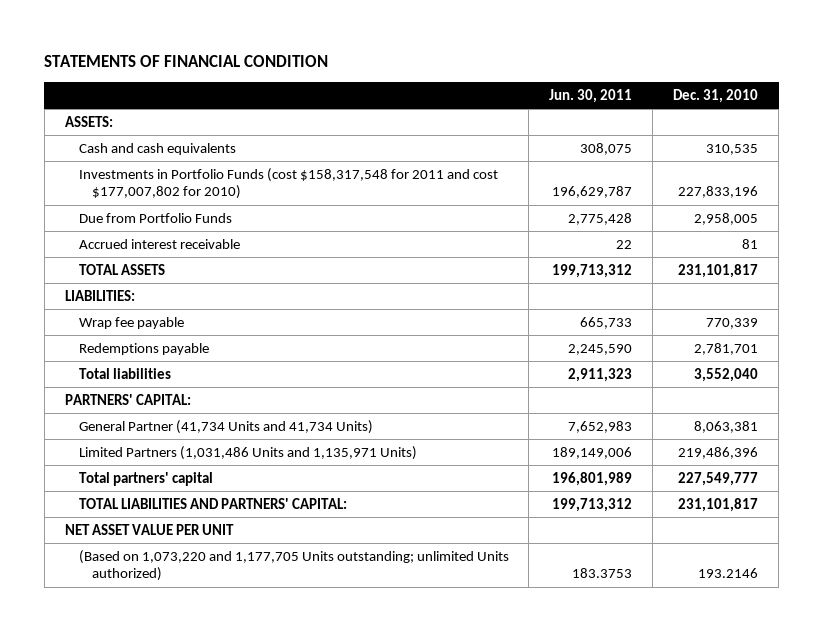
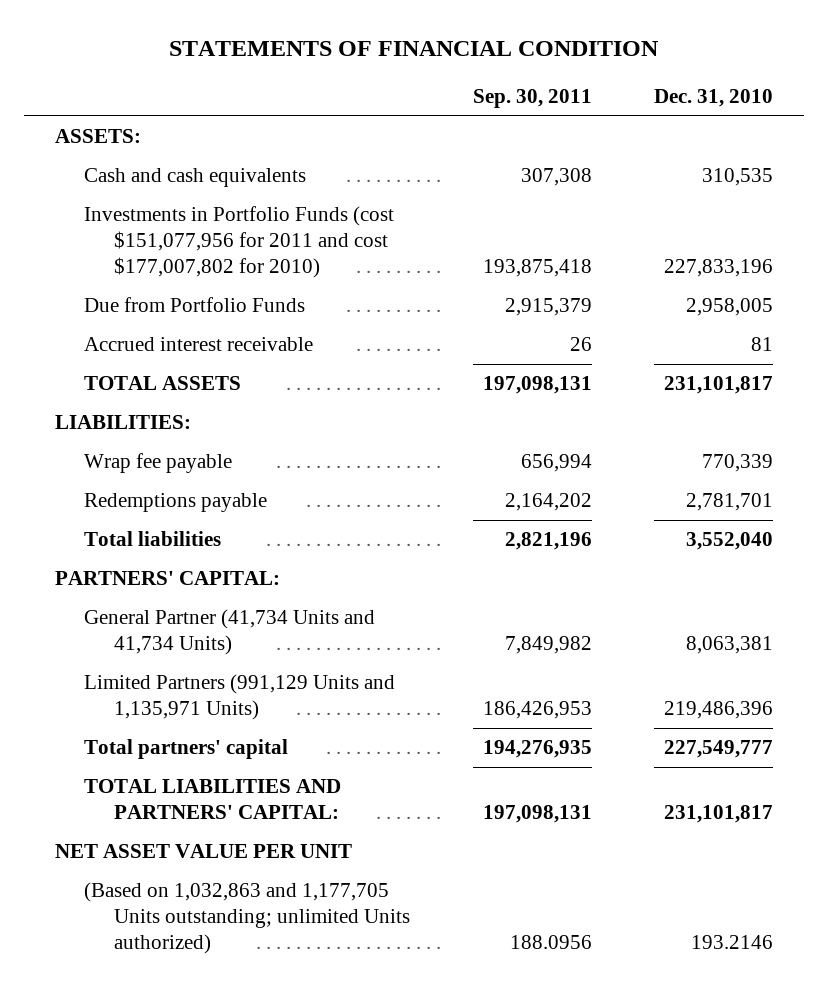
[549,88,633,103] Jun. 30, 2011 -> none
none -> [472,89,592,109] Sep. 30, 2011
[78,167,498,200] Investments in Portfolio Funds (cost $158,317,548 for 2011 and cost $177,007,802 for 2010) -> [84,206,395,279] Investments in Portfolio Funds (cost $151,077,956 for 2011 and cost $177,007,802 for 2010)
[78,445,417,460] Limited Partners (1,031,486 Units and 1,135,971 Units) -> [84,674,396,721] Limited Partners (991,129 Units and 1,135,971 Units)
[78,549,509,582] (Based on 1,073,220 and 1,177,705 Units outstanding; unlimited Units authorized) -> [84,882,411,955] (Based on 1,032,863 and 1,177,705 Units outstanding; unlimited Units authorized)

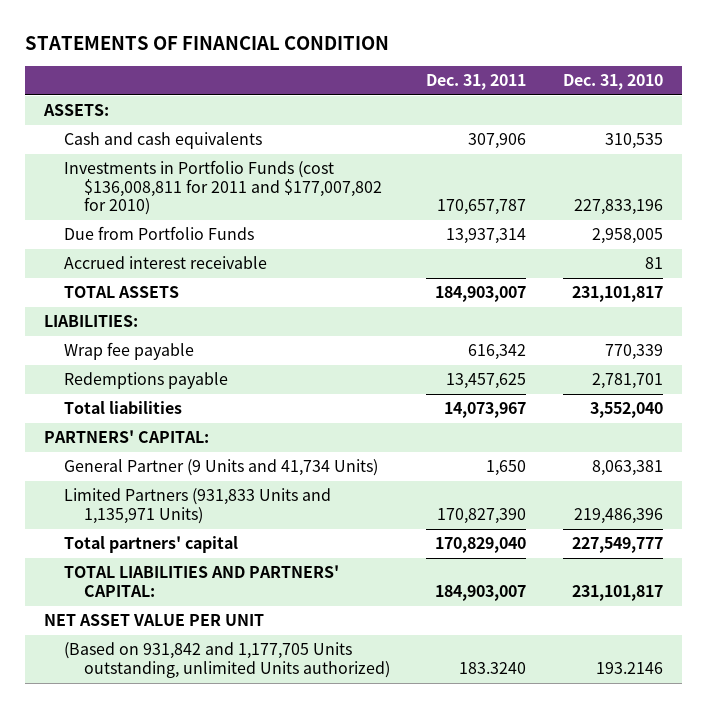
[472,89,592,109] Sep. 30, 2011 -> none
none -> [426,74,527,91] Dec. 31, 2011
[84,206,395,279] Investments in Portfolio Funds (cost $151,077,956 for 2011 and cost $177,007,802 for 2010) -> [63,160,382,216] Investments in Portfolio Funds (cost $136,008,811 for 2011 and $177,007,802 for 2010)
[84,609,376,656] General Partner (41,734 Units and 41,734 Units) -> [63,459,378,477] General Partner (9 Units and 41,734 Units)
[84,674,396,721] Limited Partners (991,129 Units and 1,135,971 Units) -> [63,488,331,524] Limited Partners (931,833 Units and 1,135,971 Units)
[84,882,411,955] (Based on 1,032,863 and 1,177,705 Units outstanding; unlimited Units authorized) -> [63,642,390,678] (Based on 931,842 and 1,177,705 Units outstanding, unlimited Units authorized)

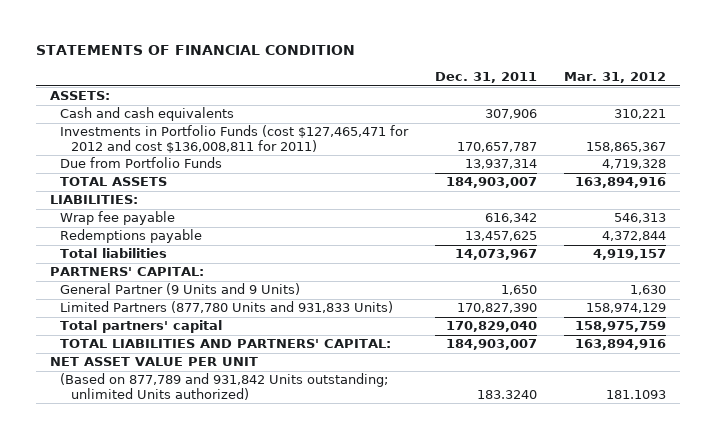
[563,74,664,91] Dec. 31, 2010 -> none
none -> [564,72,667,84] Mar. 31, 2012
[63,160,382,216] Investments in Portfolio Funds (cost $136,008,811 for 2011 and $177,007,802 for 2010) -> [60,125,410,153] Investments in Portfolio Funds (cost $127,465,471 for 2012 and cost $136,008,811 for 2011)
[63,256,267,270] Accrued interest receivable -> none
[63,459,378,477] General Partner (9 Units and 41,734 Units) -> [60,283,301,296] General Partner (9 Units and 9 Units)
[63,488,331,524] Limited Partners (931,833 Units and 1,135,971 Units) -> [60,301,394,314] Limited Partners (877,780 Units and 931,833 Units)
[63,642,390,678] (Based on 931,842 and 1,177,705 Units outstanding, unlimited Units authorized) -> [60,373,389,400] (Based on 877,789 and 931,842 Units outstanding; unlimited Units authorized)

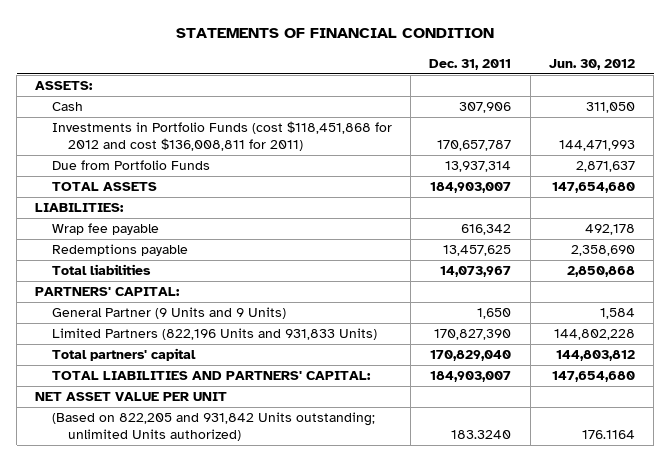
[564,72,667,84] Mar. 31, 2012 -> none
none -> [548,58,635,70] Jun. 30, 2012
[60,107,235,122] Cash and cash equivalents -> [51,102,83,112] Cash
[60,125,410,153] Investments in Portfolio Funds (cost $127,465,471 for 2012 and cost $136,008,811 for 2011) -> [51,121,392,152] Investments in Portfolio Funds (cost $118,451,868 for 2012 and cost $136,008,811 for 2011)
[60,301,394,314] Limited Partners (877,780 Units and 931,833 Units) -> [51,328,377,341] Limited Partners (822,196 Units and 931,833 Units)
[60,373,389,400] (Based on 877,789 and 931,842 Units outstanding; unlimited Units authorized) -> [51,412,375,442] (Based on 822,205 and 931,842 Units outstanding; unlimited Units authorized)

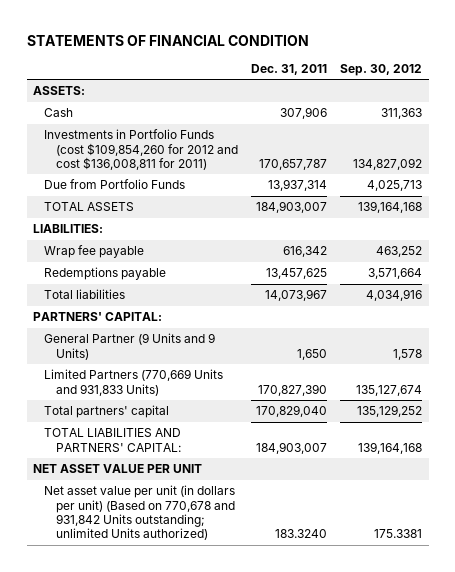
[548,58,635,70] Jun. 30, 2012 -> none
none -> [339,63,422,76] Sep. 30, 2012
[51,121,392,152] Investments in Portfolio Funds (cost $118,451,868 for 2012 and cost $136,008,811 for 2011) -> [44,129,238,170] Investments in Portfolio Funds (cost $109,854,260 for 2012 and cost $136,008,811 for 2011)
[51,328,377,341] Limited Partners (822,196 Units and 931,833 Units) -> [44,369,224,396] Limited Partners (770,669 Units and 931,833 Units)
[51,412,375,442] (Based on 822,205 and 931,842 Units outstanding; unlimited Units authorized) -> [44,485,236,541] Net asset value per unit (in dollars per unit) (Based on 770,678 and 931,842 Units outstanding; unlimited Units authorized)

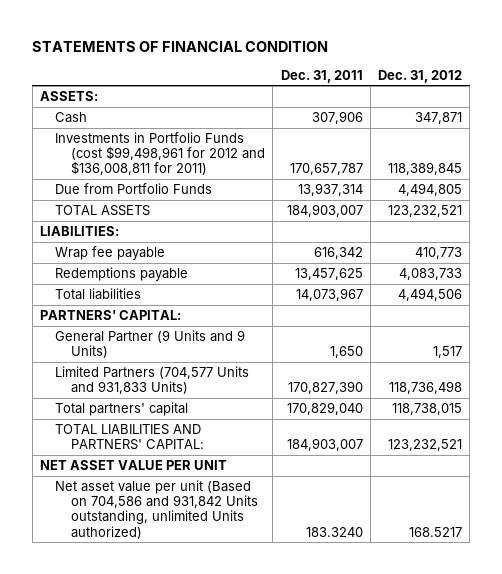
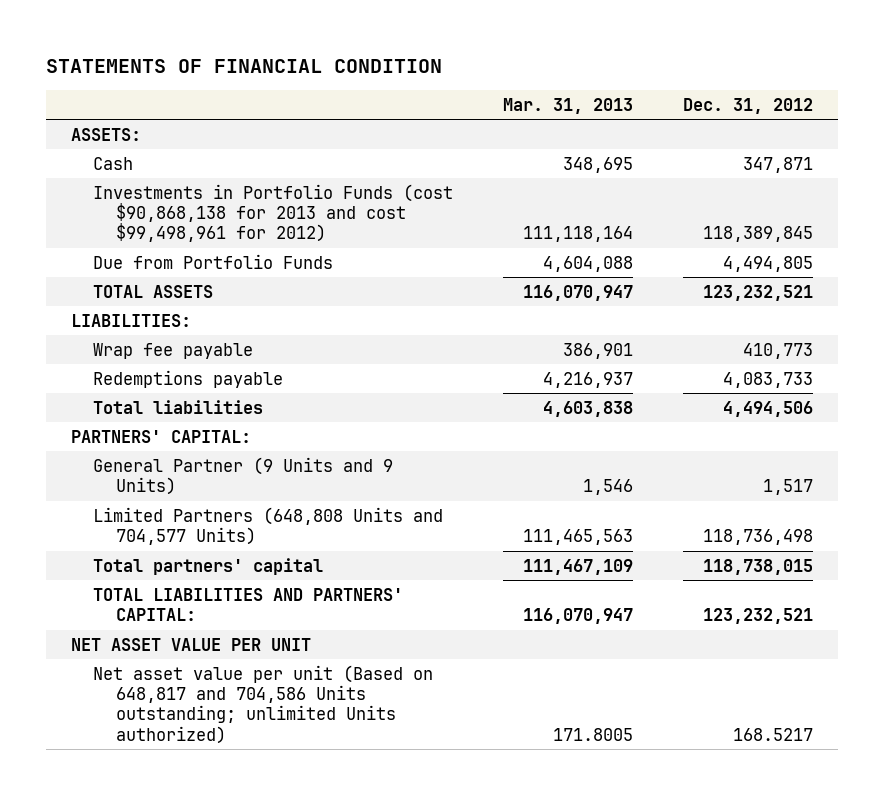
[280,69,363,83] Dec. 31, 2011 -> none
none -> [503,97,634,114] Mar. 31, 2013
[55,131,265,176] Investments in Portfolio Funds (cost $99,498,961 for 2012 and $136,008,811 for 2011) -> [93,183,454,243] Investments in Portfolio Funds (cost $90,868,138 for 2013 and cost $99,498,961 for 2012)
[55,365,250,395] Limited Partners (704,577 Units and 931,833 Units) -> [93,506,444,546] Limited Partners (648,808 Units and 704,577 Units)
[55,479,258,539] Net asset value per unit (Based on 704,586 and 931,842 Units outstanding, unlimited Units authorized) -> [93,664,434,744] Net asset value per unit (Based on 648,817 and 704,586 Units outstanding; unlimited Units authorized)

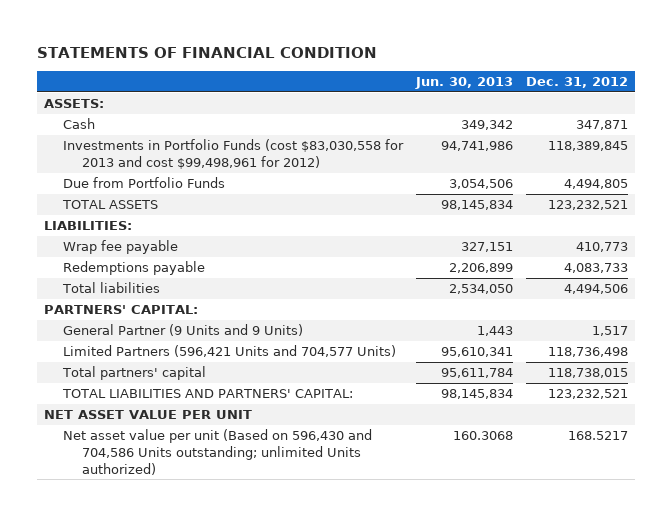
[503,97,634,114] Mar. 31, 2013 -> none
none -> [415,76,514,89] Jun. 30, 2013
[93,183,454,243] Investments in Portfolio Funds (cost $90,868,138 for 2013 and cost $99,498,961 for 2012) -> [62,139,404,169] Investments in Portfolio Funds (cost $83,030,558 for 2013 and cost $99,498,961 for 2012)
[93,506,444,546] Limited Partners (648,808 Units and 704,577 Units) -> [62,345,396,358] Limited Partners (596,421 Units and 704,577 Units)
[93,664,434,744] Net asset value per unit (Based on 648,817 and 704,586 Units outstanding; unlimited Units authorized) -> [62,429,372,475] Net asset value per unit (Based on 596,430 and 704,586 Units outstanding; unlimited Units authorized)

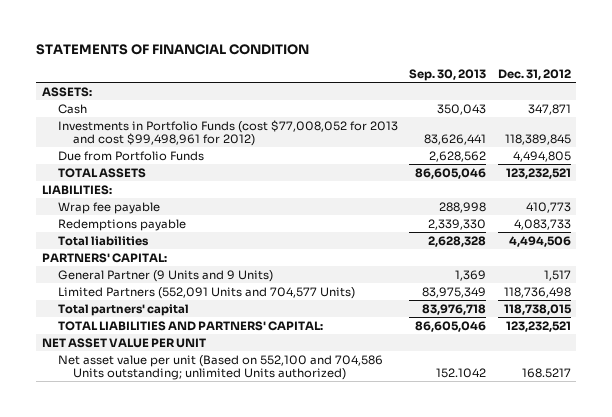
[415,76,514,89] Jun. 30, 2013 -> none
none -> [409,68,487,81] Sep. 30, 2013
[62,139,404,169] Investments in Portfolio Funds (cost $83,030,558 for 2013 and cost $99,498,961 for 2012) -> [57,119,398,146] Investments in Portfolio Funds (cost $77,008,052 for 2013 and cost $99,498,961 for 2012)
[62,345,396,358] Limited Partners (596,421 Units and 704,577 Units) -> [57,286,355,299] Limited Partners (552,091 Units and 704,577 Units)
[62,429,372,475] Net asset value per unit (Based on 596,430 and 704,586 Units outstanding; unlimited Units authorized) -> [57,354,383,380] Net asset value per unit (Based on 552,100 and 704,586 Units outstanding; unlimited Units authorized)

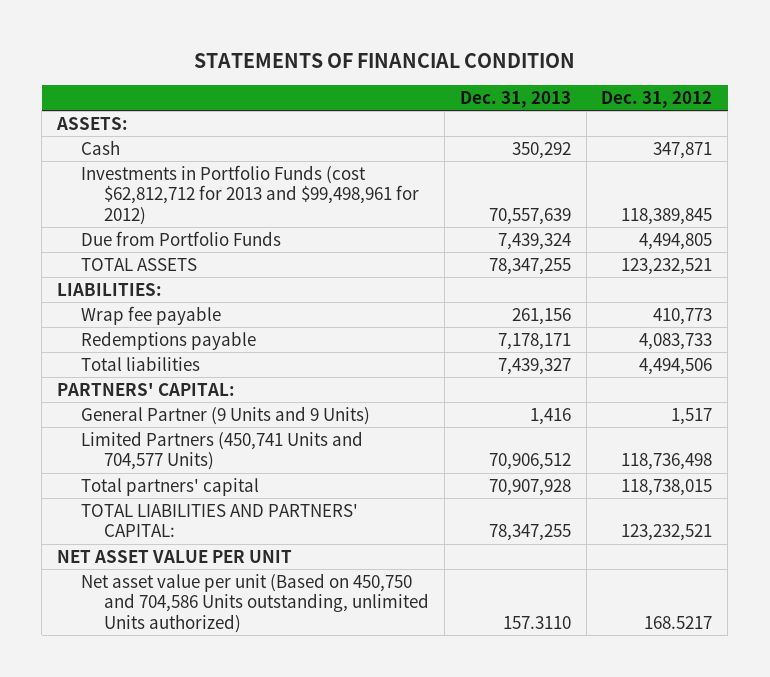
[409,68,487,81] Sep. 30, 2013 -> none
none -> [459,91,571,109] Dec. 31, 2013
[57,119,398,146] Investments in Portfolio Funds (cost $77,008,052 for 2013 and cost $99,498,961 for 2012) -> [80,164,420,225] Investments in Portfolio Funds (cost $62,812,712 for 2013 and $99,498,961 for 2012)
[57,286,355,299] Limited Partners (552,091 Units and 704,577 Units) -> [80,430,363,471] Limited Partners (450,741 Units and 704,577 Units)
[57,354,383,380] Net asset value per unit (Based on 552,100 and 704,586 Units outstanding; unlimited Units authorized) -> [80,572,430,633] Net asset value per unit (Based on 450,750 and 704,586 Units outstanding, unlimited Units authorized)

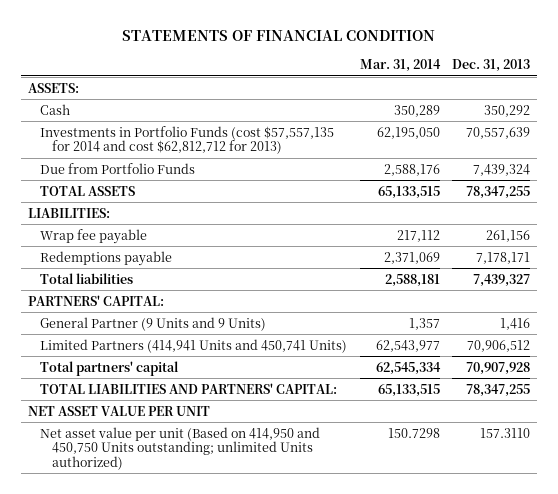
[601,91,713,109] Dec. 31, 2012 -> none
none -> [359,59,441,73] Mar. 31, 2014
[80,164,420,225] Investments in Portfolio Funds (cost $62,812,712 for 2013 and $99,498,961 for 2012) -> [39,125,334,155] Investments in Portfolio Funds (cost $57,557,135 for 2014 and cost $62,812,712 for 2013)
[80,430,363,471] Limited Partners (450,741 Units and 704,577 Units) -> [39,338,347,353] Limited Partners (414,941 Units and 450,741 Units)
[80,572,430,633] Net asset value per unit (Based on 450,750 and 704,586 Units outstanding, unlimited Units authorized) -> [39,426,320,471] Net asset value per unit (Based on 414,950 and 450,750 Units outstanding; unlimited Units authorized)

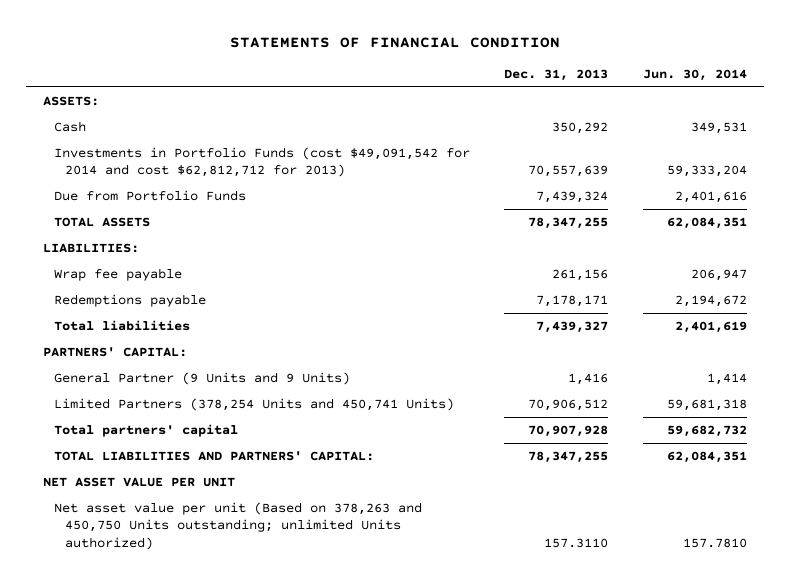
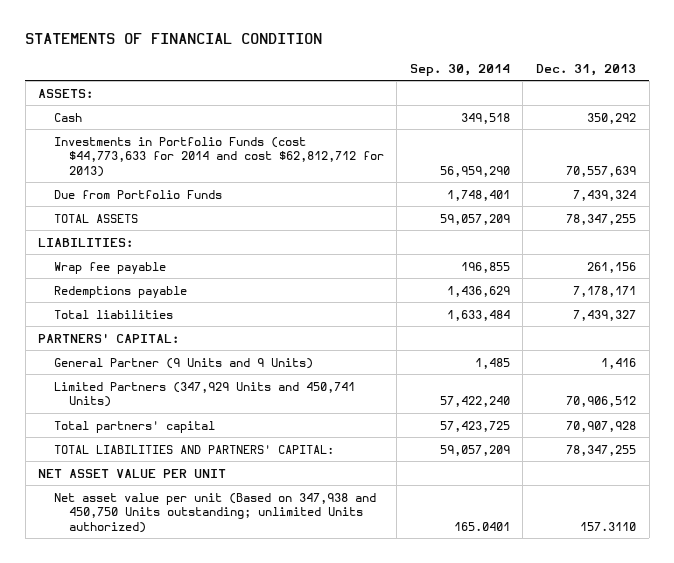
[642,68,747,81] Jun. 30, 2014 -> none
none -> [409,63,510,76] Sep. 30, 2014
[53,146,470,178] Investments in Portfolio Funds (cost $49,091,542 for 2014 and cost $62,812,712 for 2013) -> [53,136,384,177] Investments in Portfolio Funds (cost $44,773,633 for 2014 and cost $62,812,712 for 2013)
[53,397,454,411] Limited Partners (378,254 Units and 450,741 Units) -> [53,381,355,408] Limited Partners (347,929 Units and 450,741 Units)
[53,501,422,551] Net asset value per unit (Based on 378,263 and 450,750 Units outstanding; unlimited Units authorized) -> [53,492,376,533] Net asset value per unit (Based on 347,938 and 450,750 Units outstanding; unlimited Units authorized)

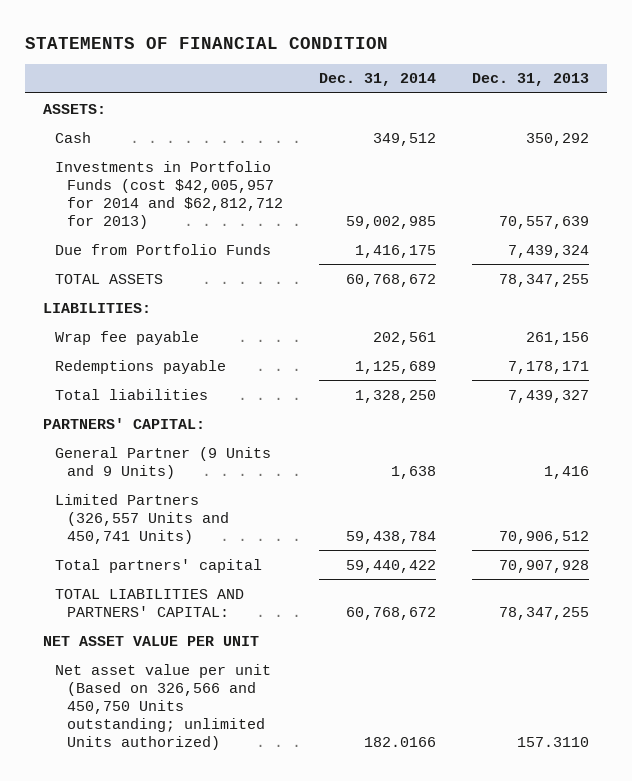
[409,63,510,76] Sep. 30, 2014 -> none
none -> [319,73,437,87] Dec. 31, 2014
[53,136,384,177] Investments in Portfolio Funds (cost $44,773,633 for 2014 and cost $62,812,712 for 2013) -> [55,160,284,229] Investments in Portfolio Funds (cost $42,005,957 for 2014 and $62,812,712 for 2013)
[53,381,355,408] Limited Partners (347,929 Units and 450,741 Units) -> [55,493,230,544] Limited Partners (326,557 Units and 450,741 Units)
[53,492,376,533] Net asset value per unit (Based on 347,938 and 450,750 Units outstanding; unlimited Units authorized) -> [55,663,272,750] Net asset value per unit (Based on 326,566 and 450,750 Units outstanding; unlimited Units authorized)

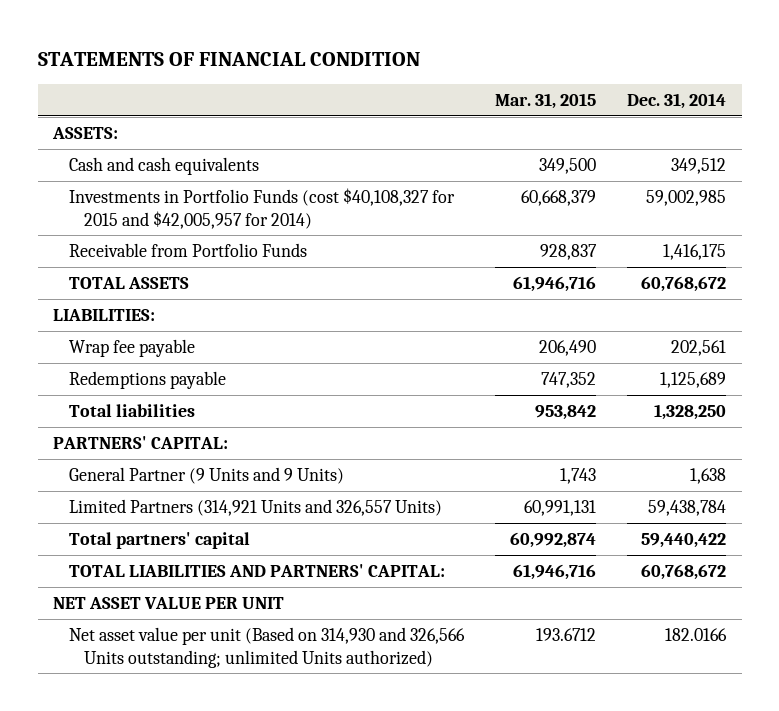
[471,73,589,87] Dec. 31, 2013 -> none
none -> [494,92,596,109] Mar. 31, 2015
[55,131,92,143] Cash -> [68,157,259,176] Cash and cash equivalents
[55,160,284,229] Investments in Portfolio Funds (cost $42,005,957 for 2014 and $62,812,712 for 2013) -> [68,188,455,229] Investments in Portfolio Funds (cost $40,108,327 for 2015 and $42,005,957 for 2014)
[55,243,272,255] Due from Portfolio Funds -> [68,243,307,258] Receivable from Portfolio Funds
[55,493,230,544] Limited Partners (326,557 Units and 450,741 Units) -> [68,499,442,517] Limited Partners (314,921 Units and 326,557 Units)
[55,663,272,750] Net asset value per unit (Based on 326,566 and 450,750 Units outstanding; unlimited Units authorized) -> [68,627,465,668] Net asset value per unit (Based on 314,930 and 326,566 Units outstanding; unlimited Units authorized)

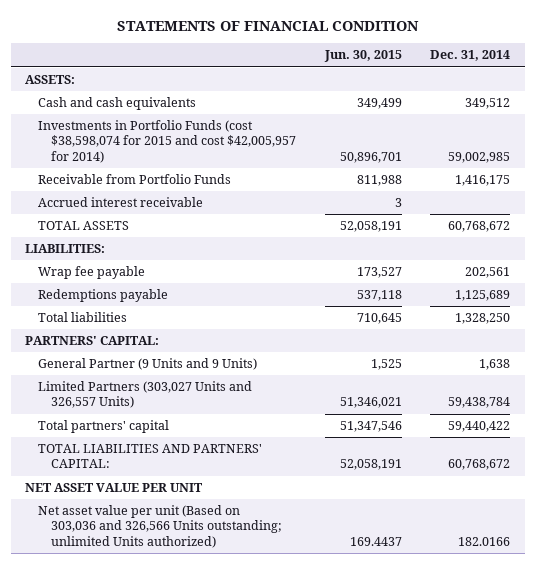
[494,92,596,109] Mar. 31, 2015 -> none
none -> [323,50,402,63] Jun. 30, 2015
[68,188,455,229] Investments in Portfolio Funds (cost $40,108,327 for 2015 and $42,005,957 for 2014) -> [38,120,297,163] Investments in Portfolio Funds (cost $38,598,074 for 2015 and cost $42,005,957 for 2014)
none -> [38,197,204,208] Accrued interest receivable
[68,499,442,517] Limited Partners (314,921 Units and 326,557 Units) -> [38,381,253,409] Limited Partners (303,027 Units and 326,557 Units)
[68,627,465,668] Net asset value per unit (Based on 314,930 and 326,566 Units outstanding; unlimited Units authorized) -> [38,505,283,548] Net asset value per unit (Based on 303,036 and 326,566 Units outstanding; unlimited Units authorized)

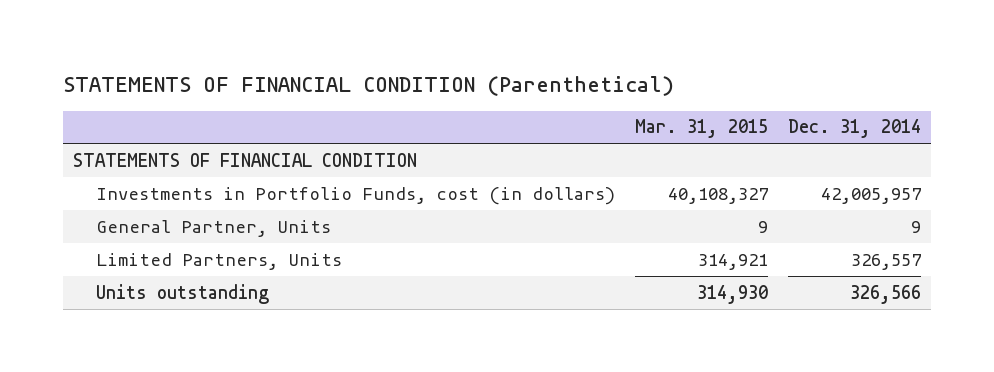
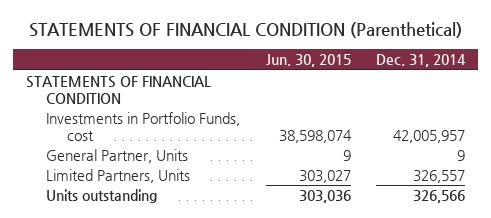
[634,119,768,139] Mar. 31, 2015 -> none
none -> [265,54,351,68] Jun. 30, 2015
[95,186,615,205] Investments in Portfolio Funds, cost (in dollars) -> [46,112,241,141] Investments in Portfolio Funds, cost

